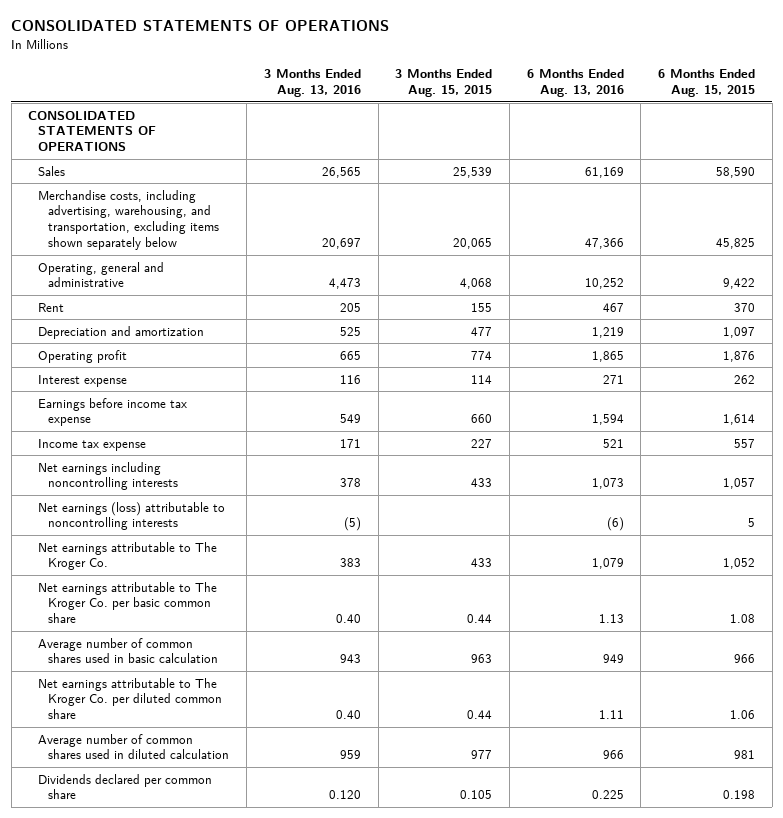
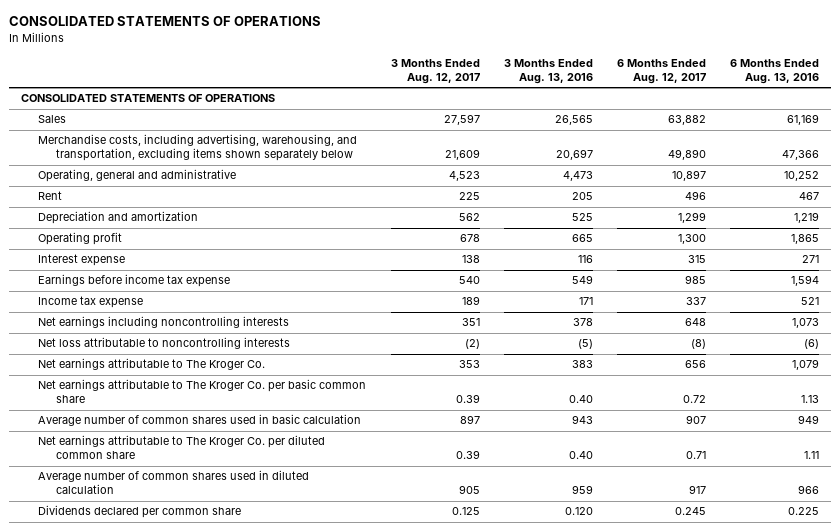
[395,69,493,97] 3 Months Ended Aug. 15, 2015 -> none
[657,69,755,97] 6 Months Ended Aug. 15, 2015 -> none
none -> [390,59,480,85] 3 Months Ended Aug. 12, 2017
none -> [616,59,706,85] 6 Months Ended Aug. 12, 2017
[38,501,226,531] Net earnings (loss) attributable to noncontrolling interests -> [38,337,291,350] Net loss attributable to noncontrolling interests

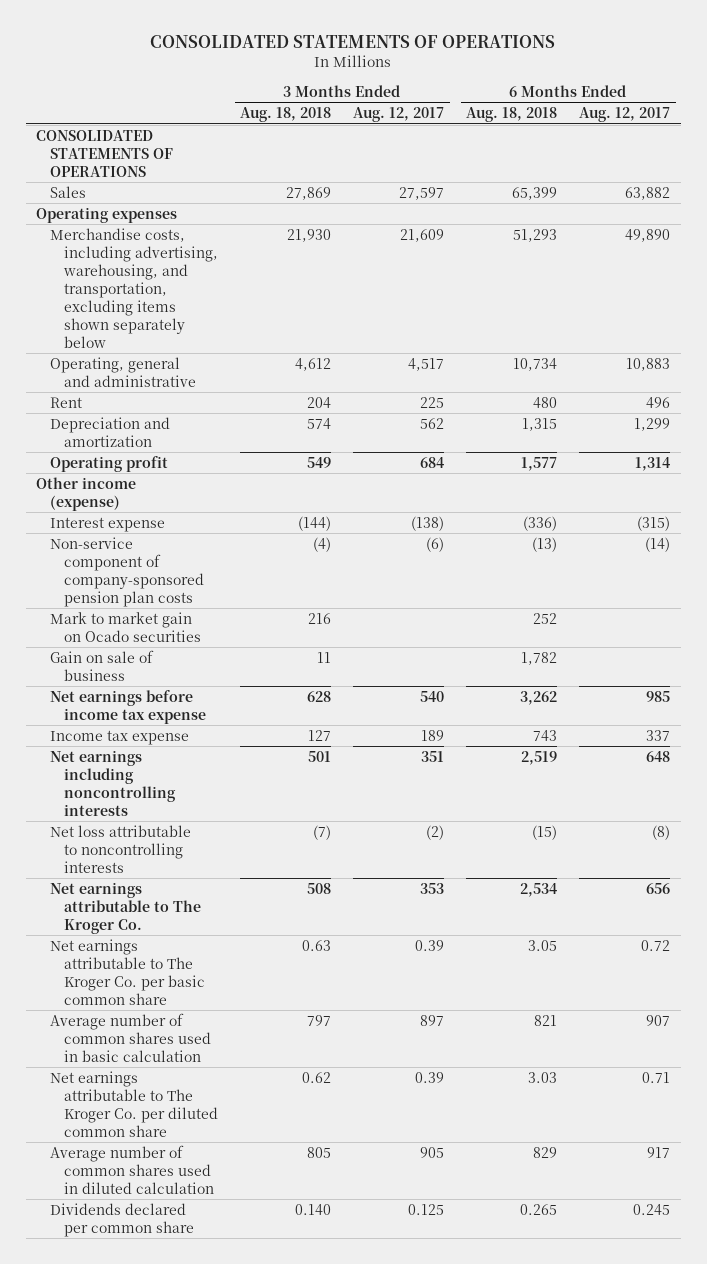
[503,59,593,85] 3 Months Ended Aug. 13, 2016 -> none
[729,59,819,85] 6 Months Ended Aug. 13, 2016 -> none
none -> [240,107,332,123] Aug. 18, 2018
none -> [466,107,558,123] Aug. 18, 2018
none -> [36,206,178,223] Operating expenses
[448,171,480,182] 4,523 -> [408,357,445,371] 4,517
[671,170,706,182] 10,897 -> [626,357,671,371] 10,883
[459,234,480,243] 678 -> [420,456,445,468] 684
[677,234,706,245] 1,300 -> [635,456,671,471] 1,314
none -> [36,476,137,511] Other income (expense)
[461,255,480,264] 138 -> [411,515,445,531] (138)
[687,255,706,264] 315 -> [637,515,671,531] (315)
none -> [50,536,205,607] Non-service component of company-sponsored pension plan costs
none -> [50,611,202,642] Mark to market gain on Ocado securities
none -> [50,649,155,681] Gain on sale of business
[38,274,231,288] Earnings before income tax expense -> [50,689,207,724] Net earnings before income tax expense

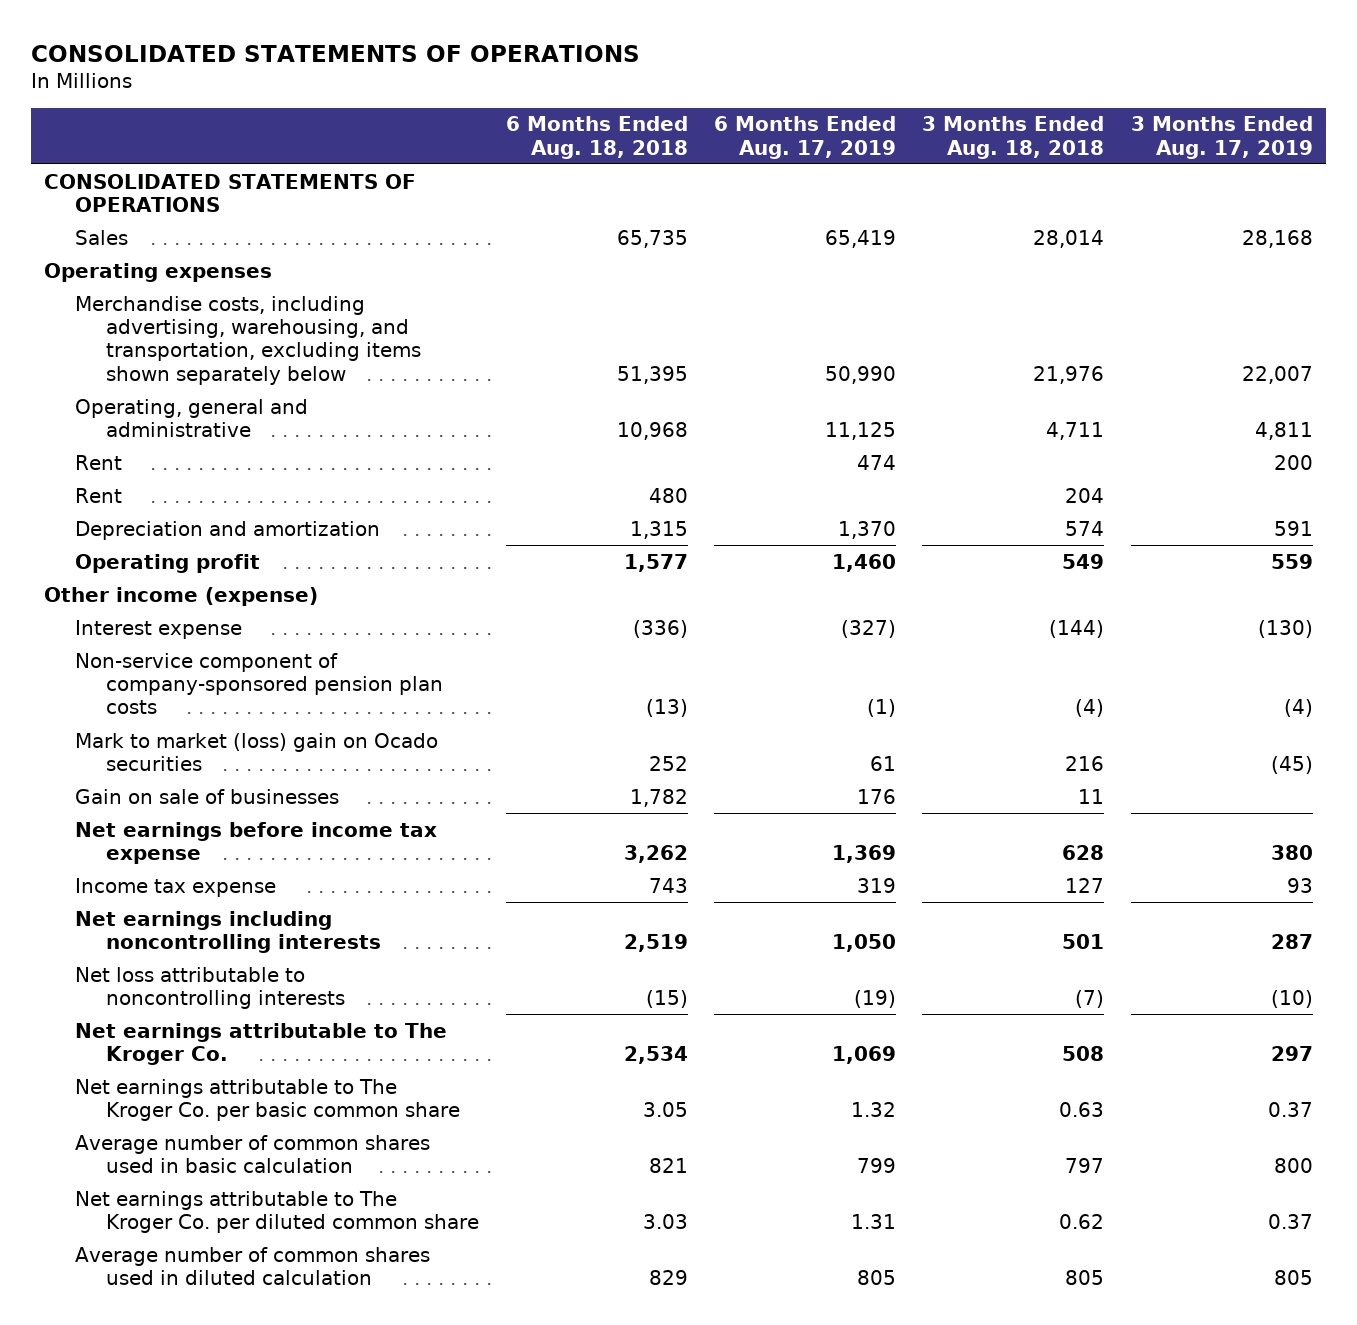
[353,107,445,123] Aug. 12, 2017 -> none
[579,107,671,123] Aug. 12, 2017 -> none
none -> [714,116,897,159] 6 Months Ended Aug. 17, 2019
none -> [1130,116,1313,159] 3 Months Ended Aug. 17, 2019
[286,186,332,200] 27,869 -> [1033,229,1105,248] 28,014
[512,186,558,200] 65,399 -> [616,229,688,248] 65,735
[287,228,332,242] 21,930 -> [1033,365,1105,384] 21,976
[513,228,558,242] 51,293 -> [616,365,688,384] 51,395
[295,357,332,371] 4,612 -> [1046,422,1105,441] 4,711
[513,357,558,371] 10,734 -> [616,422,688,441] 10,968
none -> [75,454,123,470] Rent
[50,611,202,642] Mark to market gain on Ocado securities -> [75,732,439,772] Mark to market (loss) gain on Ocado securities
[50,649,155,681] Gain on sale of business -> [75,788,340,804] Gain on sale of businesses
[50,1202,195,1237] Dividends declared per common share -> none

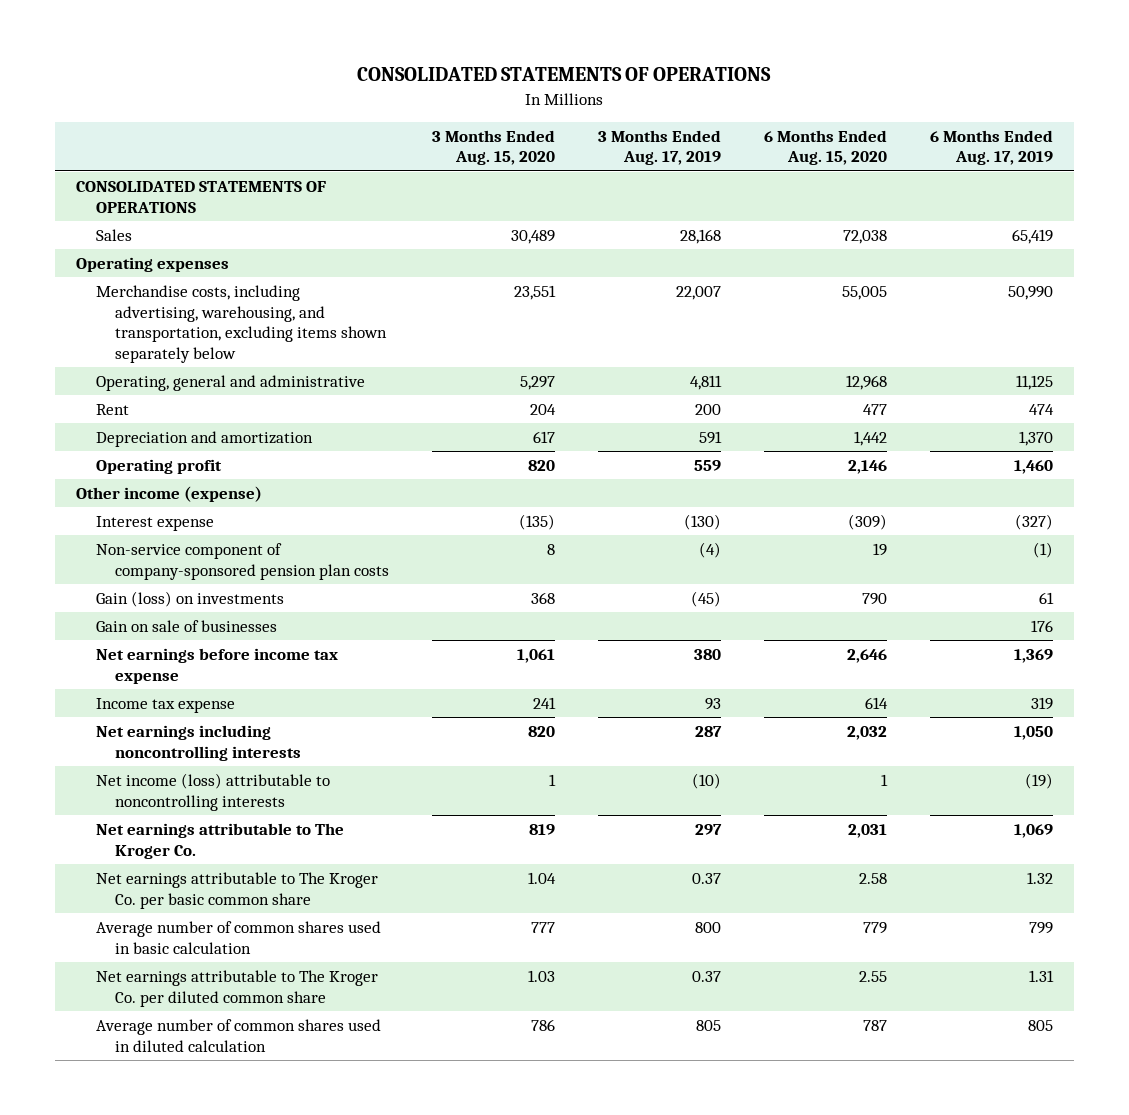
[505,116,688,159] 6 Months Ended Aug. 18, 2018 -> none
[922,116,1105,159] 3 Months Ended Aug. 18, 2018 -> none
none -> [432,129,556,166] 3 Months Ended Aug. 15, 2020
none -> [763,129,887,166] 6 Months Ended Aug. 15, 2020
[75,487,123,503] Rent -> none
[75,732,439,772] Mark to market (loss) gain on Ocado securities -> [95,590,284,607] Gain (loss) on investments
[75,966,346,1010] Net loss attributable to noncontrolling interests -> [95,772,330,811] Net income (loss) attributable to noncontrolling interests

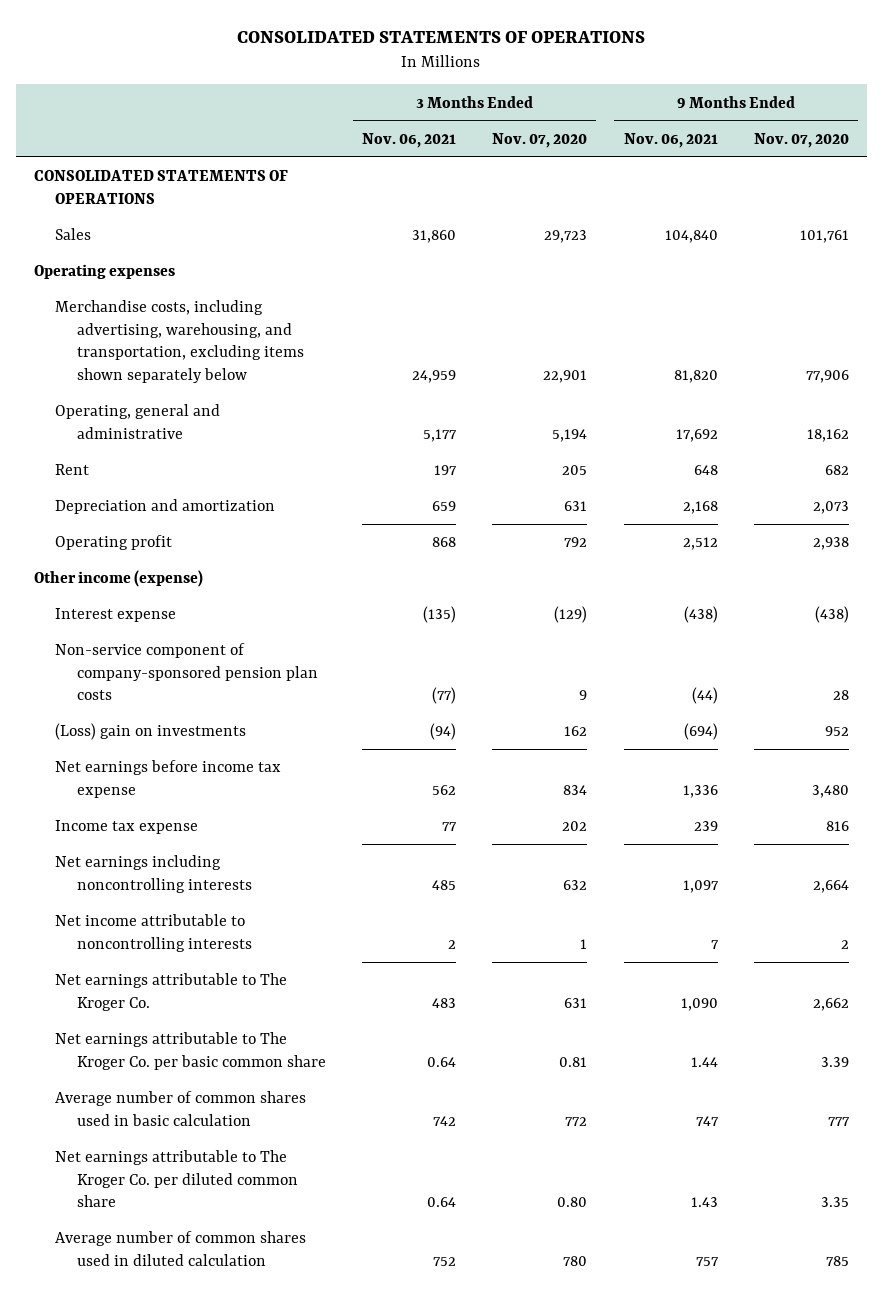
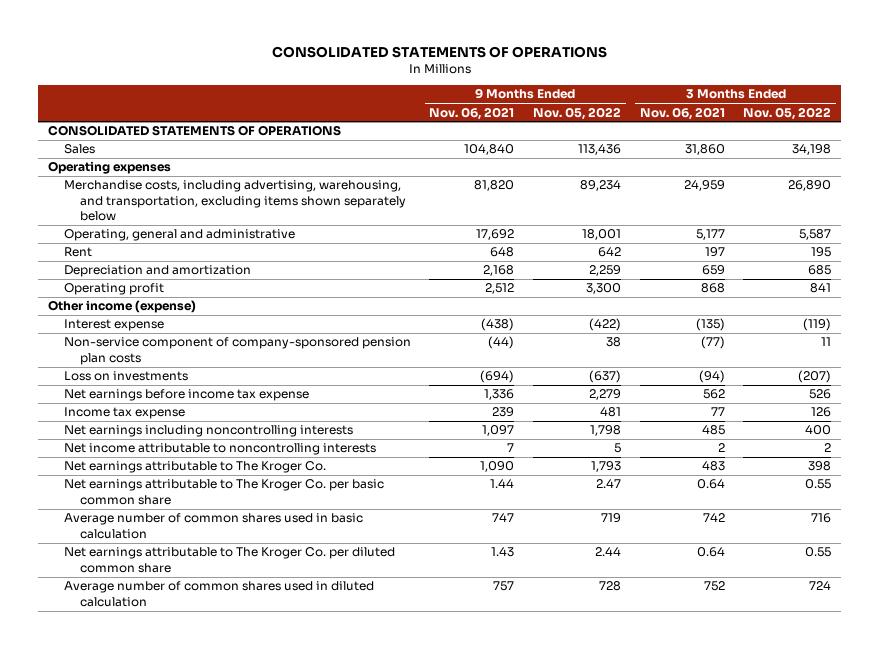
[492,132,588,148] Nov. 07, 2020 -> none
[753,132,849,148] Nov. 07, 2020 -> none
none -> [533,106,622,120] Nov. 05, 2022
none -> [743,106,832,120] Nov. 05, 2022
[55,723,247,741] (Loss) gain on investments -> [63,371,188,382] Loss on investments

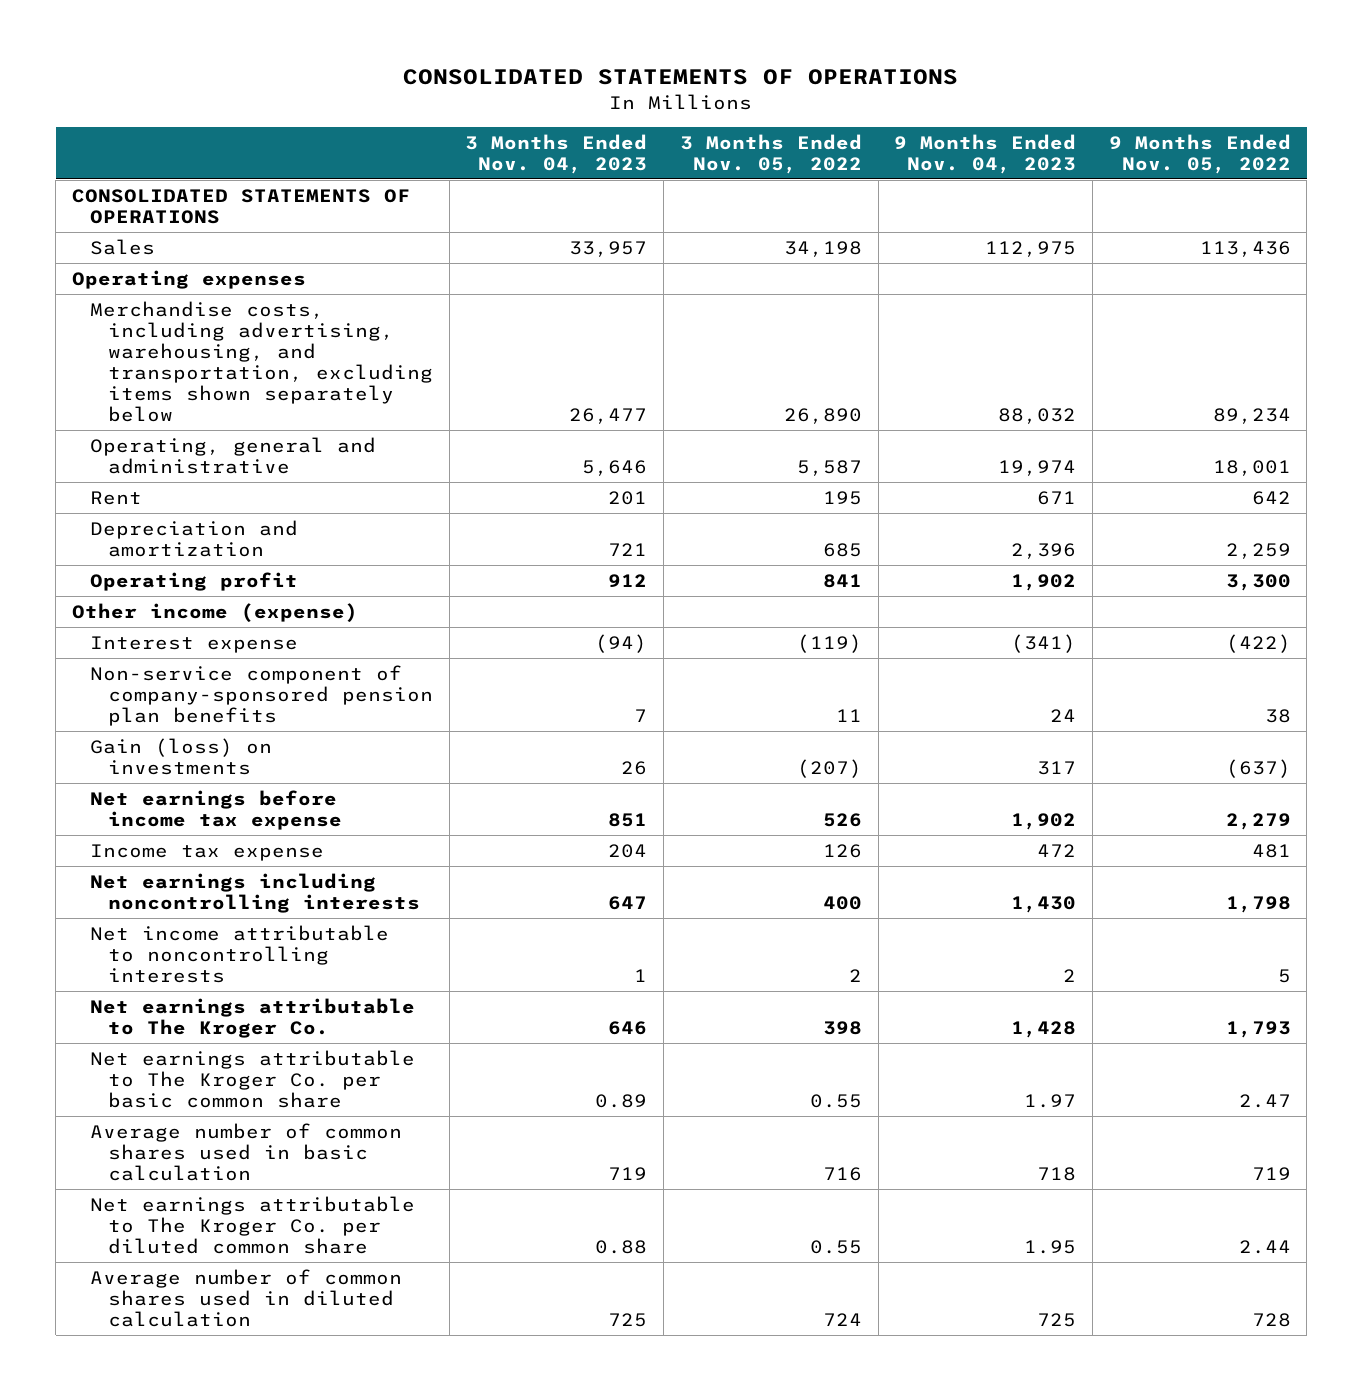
[429,106,515,120] Nov. 06, 2021 -> none
[639,106,725,120] Nov. 06, 2021 -> none
none -> [465,133,648,174] 3 Months Ended Nov. 04, 2023
none -> [894,133,1077,174] 9 Months Ended Nov. 04, 2023
[63,337,411,365] Non-service component of company-sponsored pension plan costs -> [89,664,433,727] Non-service component of company-sponsored pension plan benefits
[63,371,188,382] Loss on investments -> [89,737,272,775] Gain (loss) on investments

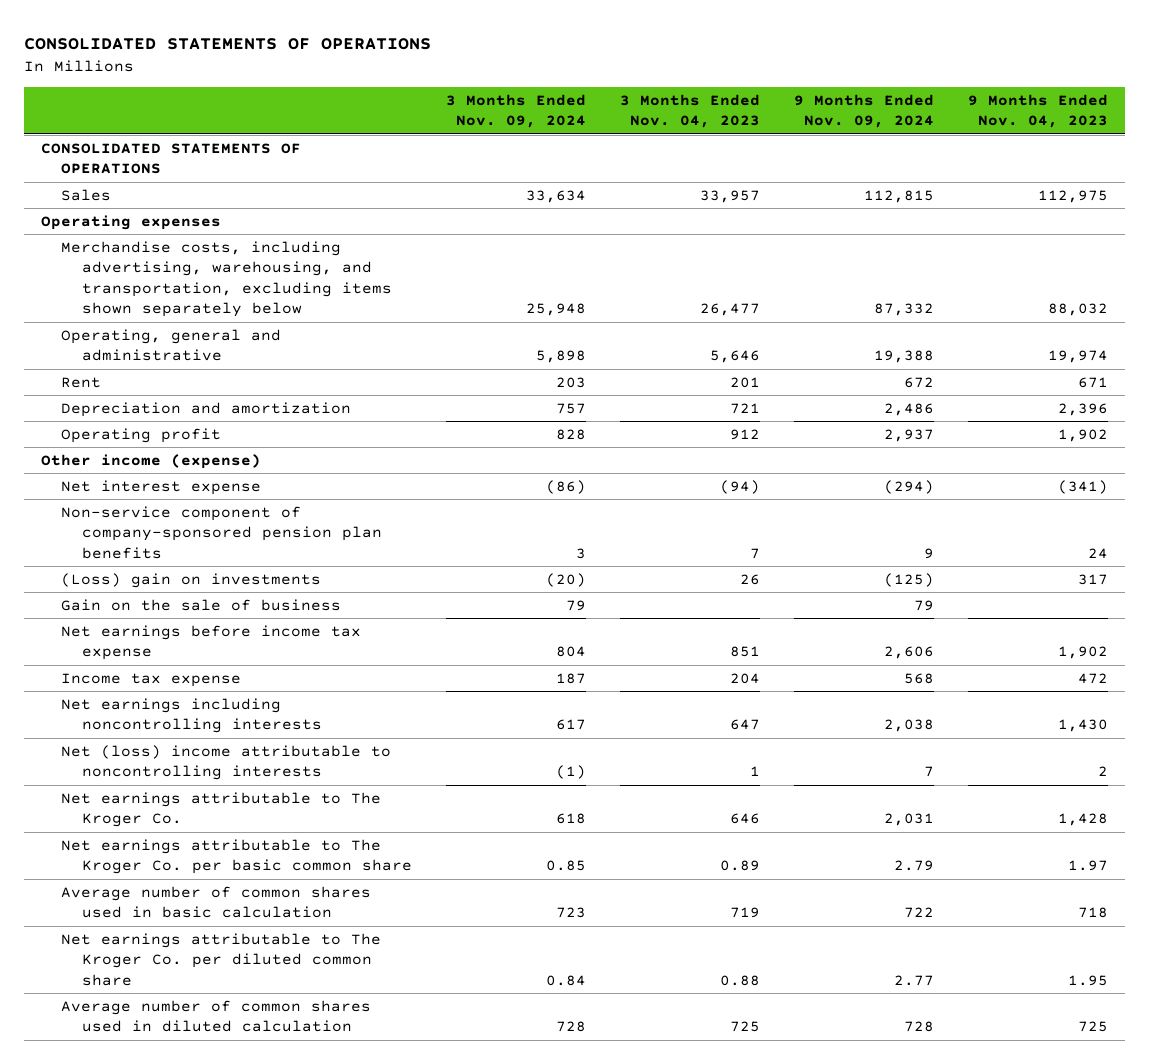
[679,133,862,174] 3 Months Ended Nov. 05, 2022 -> none
[1108,133,1291,174] 9 Months Ended Nov. 05, 2022 -> none
none -> [445,93,586,129] 3 Months Ended Nov. 09, 2024
none -> [793,93,934,129] 9 Months Ended Nov. 09, 2024
[89,635,298,653] Interest expense -> [61,479,262,495] Net interest expense
[89,737,272,775] Gain (loss) on investments -> [61,572,322,588] (Loss) gain on investments
none -> [61,598,342,611] Gain on the sale of business
[89,924,389,984] Net income attributable to noncontrolling interests -> [61,744,392,781] Net (loss) income attributable to noncontrolling interests

